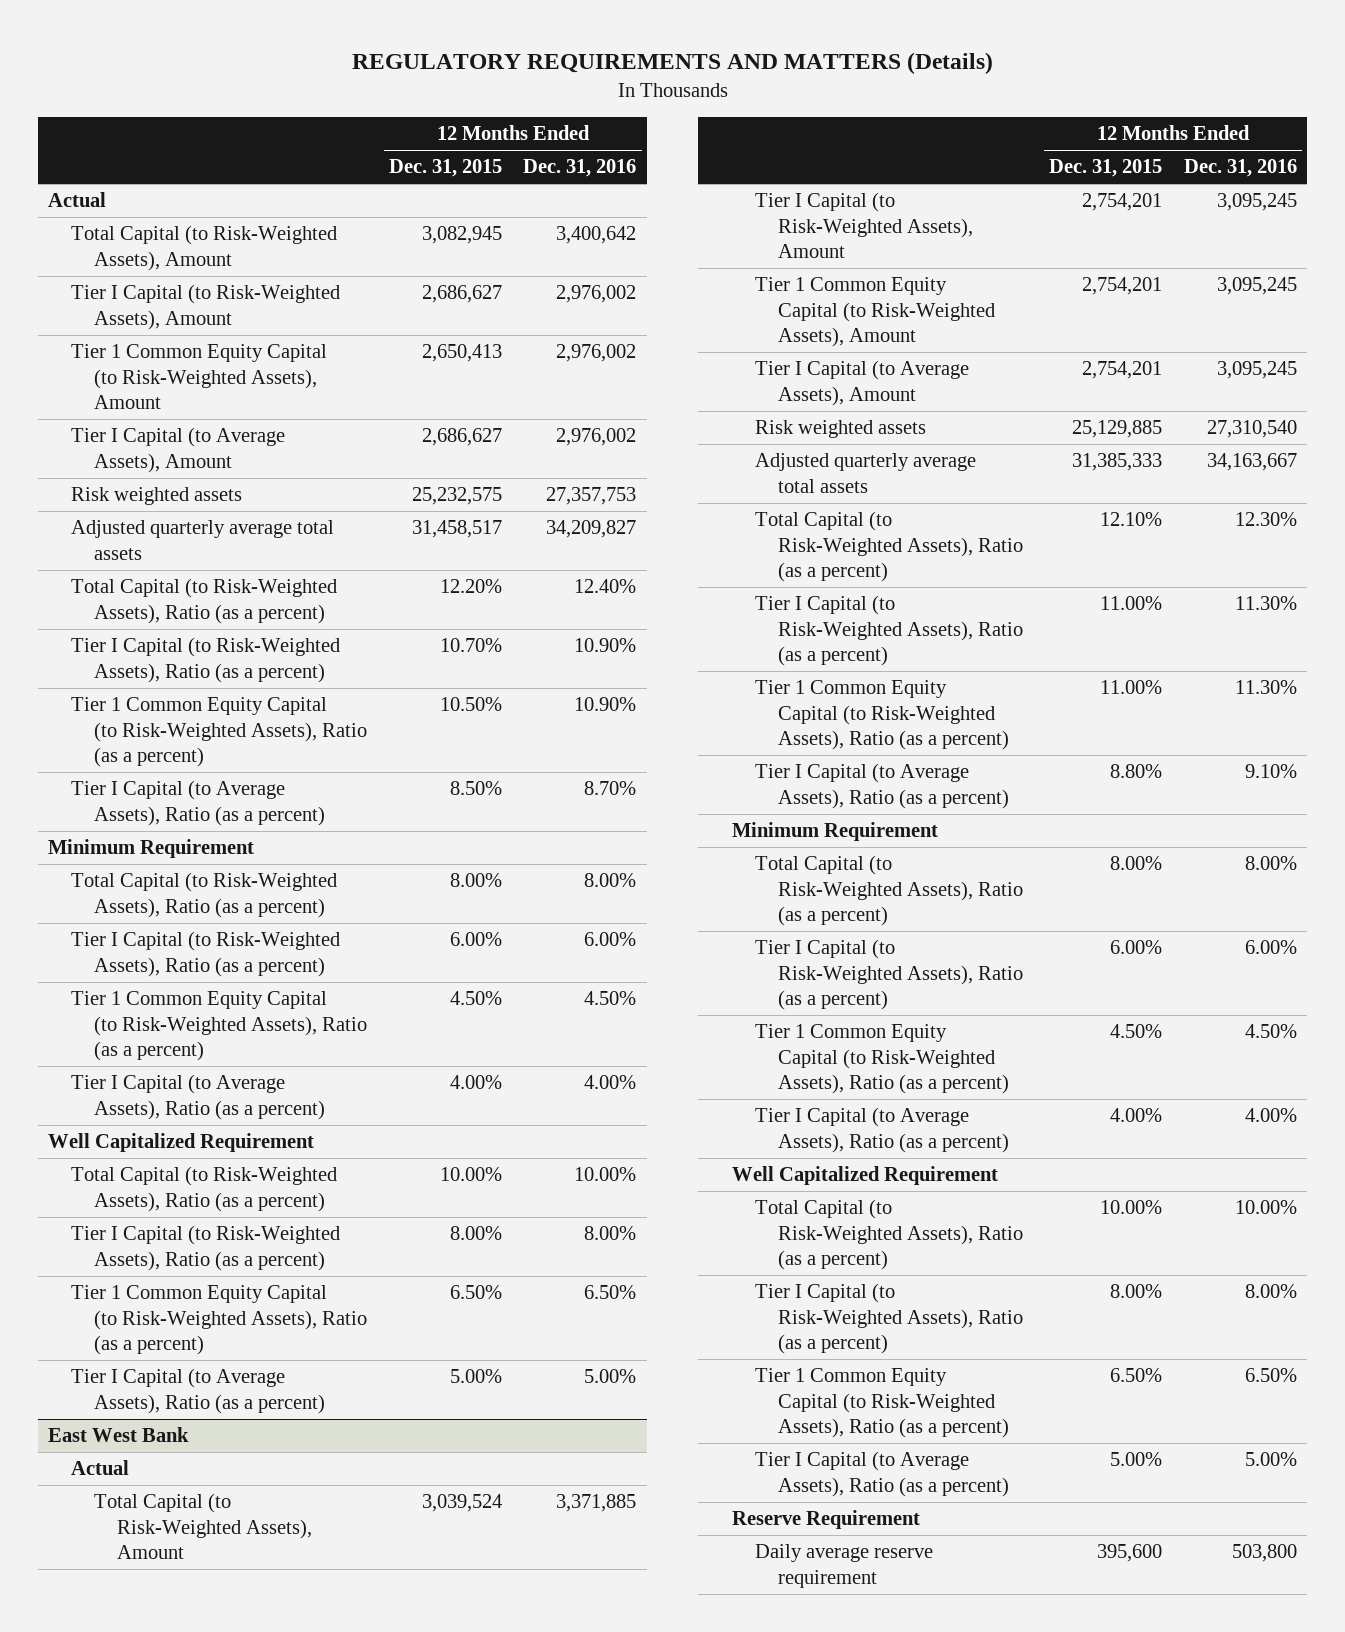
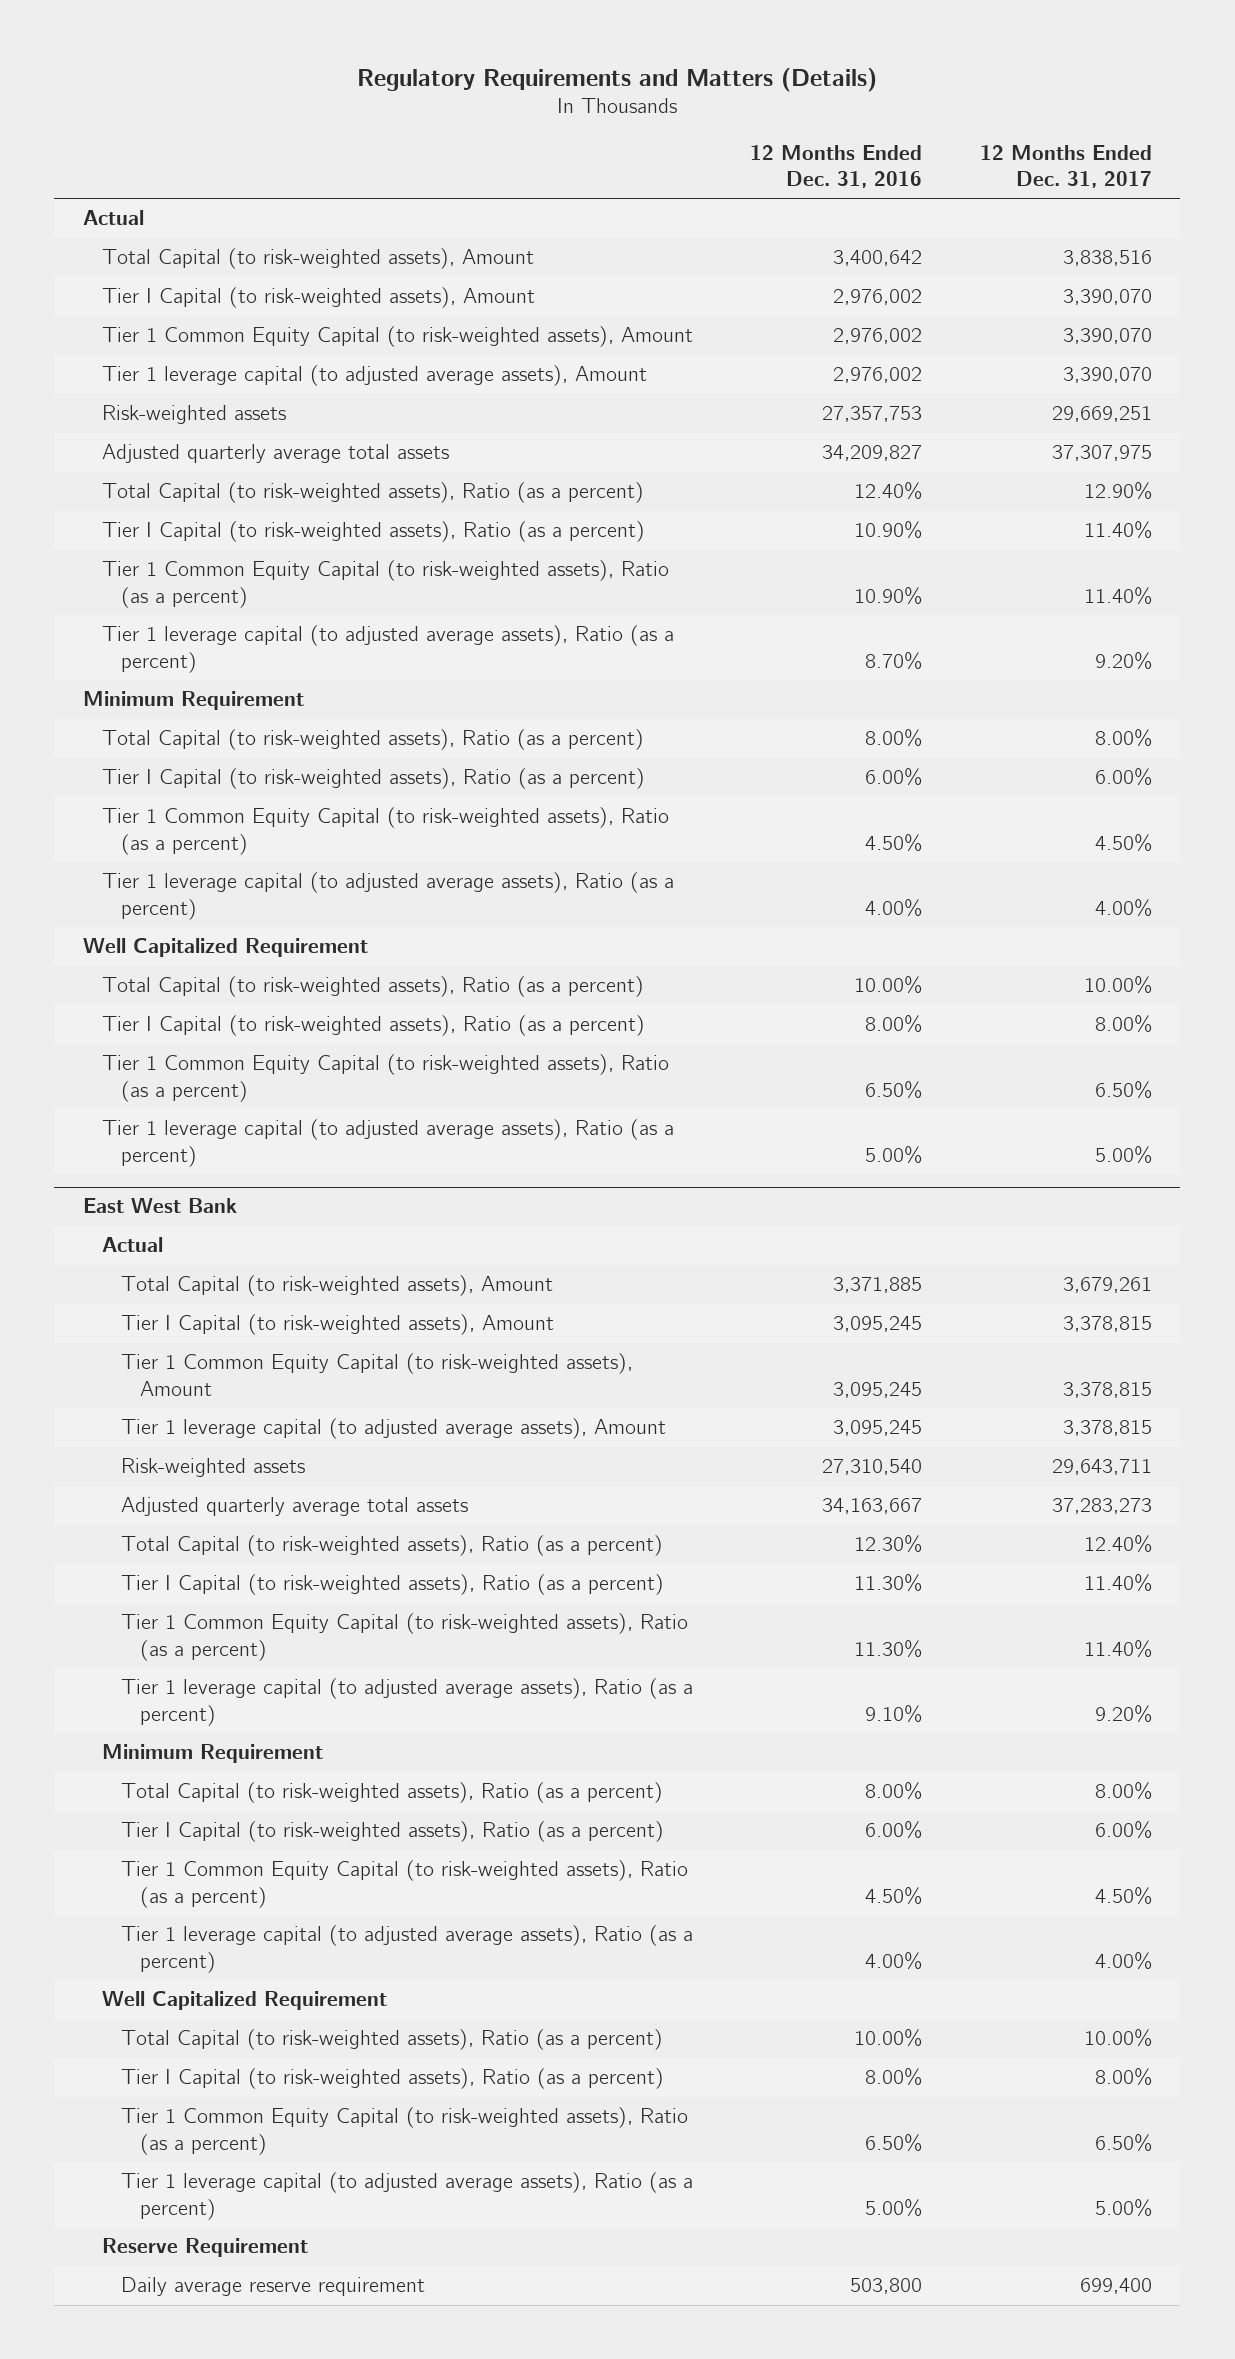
[351,52,993,75] REGULATORY REQUIREMENTS AND MATTERS (Details) -> [357,67,878,92] Regulatory Requirements and Matters (Details)
[388,159,502,178] Dec. 31, 2015 -> none
none -> [979,144,1152,189] 12 Months Ended Dec. 31, 2017
[71,225,338,271] Total Capital (to Risk-Weighted Assets), Amount -> [101,248,534,270] Total Capital (to risk-weighted assets), Amount
[71,284,341,330] Tier I Capital (to Risk-Weighted Assets), Amount -> [101,287,535,309] Tier I Capital (to risk-weighted assets), Amount
[71,344,328,410] Tier 1 Common Equity Capital (to Risk-Weighted Assets), Amount -> [101,326,693,348] Tier 1 Common Equity Capital (to risk-weighted assets), Amount
[71,427,286,473] Tier I Capital (to Average Assets), Amount -> [101,365,647,387] Tier 1 leverage capital (to adjusted average assets), Amount
[71,487,243,506] Risk weighted assets -> [101,405,286,425] Risk-weighted assets
[71,578,338,624] Total Capital (to Risk-Weighted Assets), Ratio (as a percent) -> [101,482,644,504] Total Capital (to risk-weighted assets), Ratio (as a percent)
[71,637,341,683] Tier I Capital (to Risk-Weighted Assets), Ratio (as a percent) -> [101,521,645,543] Tier I Capital (to risk-weighted assets), Ratio (as a percent)
[71,697,368,768] Tier 1 Common Equity Capital (to Risk-Weighted Assets), Ratio (as a percent) -> [101,560,669,608] Tier 1 Common Equity Capital (to risk-weighted assets), Ratio (as a percent)
[71,780,326,826] Tier I Capital (to Average Assets), Ratio (as a percent) -> [101,625,674,673] Tier 1 leverage capital (to adjusted average assets), Ratio (as a percent)
[71,872,338,918] Total Capital (to Risk-Weighted Assets), Ratio (as a percent) -> [101,729,644,751] Total Capital (to risk-weighted assets), Ratio (as a percent)
[71,931,341,977] Tier I Capital (to Risk-Weighted Assets), Ratio (as a percent) -> [101,768,645,790] Tier I Capital (to risk-weighted assets), Ratio (as a percent)
[71,991,368,1062] Tier 1 Common Equity Capital (to Risk-Weighted Assets), Ratio (as a percent) -> [101,807,669,855] Tier 1 Common Equity Capital (to risk-weighted assets), Ratio (as a percent)
[71,1074,326,1120] Tier I Capital (to Average Assets), Ratio (as a percent) -> [101,872,674,920] Tier 1 leverage capital (to adjusted average assets), Ratio (as a percent)
[71,1166,338,1212] Total Capital (to Risk-Weighted Assets), Ratio (as a percent) -> [101,976,644,998] Total Capital (to risk-weighted assets), Ratio (as a percent)
[71,1225,341,1271] Tier I Capital (to Risk-Weighted Assets), Ratio (as a percent) -> [101,1015,645,1037] Tier I Capital (to risk-weighted assets), Ratio (as a percent)
[71,1285,368,1356] Tier 1 Common Equity Capital (to Risk-Weighted Assets), Ratio (as a percent) -> [101,1054,669,1102] Tier 1 Common Equity Capital (to risk-weighted assets), Ratio (as a percent)
[71,1368,326,1414] Tier I Capital (to Average Assets), Ratio (as a percent) -> [101,1119,674,1167] Tier 1 leverage capital (to adjusted average assets), Ratio (as a percent)
[94,1493,313,1560] Total Capital (to Risk-Weighted Assets), Amount -> [120,1275,553,1297] Total Capital (to risk-weighted assets), Amount
[754,192,973,259] Tier I Capital (to Risk-Weighted Assets), Amount -> [120,1314,554,1336] Tier I Capital (to risk-weighted assets), Amount
[754,277,995,348] Tier 1 Common Equity Capital (to Risk-Weighted Assets), Amount -> [120,1353,633,1396] Tier 1 Common Equity Capital (to risk-weighted assets), Amount
[754,360,969,406] Tier I Capital (to Average Assets), Amount -> [120,1418,666,1440] Tier 1 leverage capital (to adjusted average assets), Amount
[754,420,926,439] Risk weighted assets -> [120,1458,305,1478] Risk-weighted assets
[754,511,1023,583] Total Capital (to Risk-Weighted Assets), Ratio (as a percent) -> [120,1535,663,1557] Total Capital (to risk-weighted assets), Ratio (as a percent)
[754,595,1023,667] Tier I Capital (to Risk-Weighted Assets), Ratio (as a percent) -> [120,1574,664,1596] Tier I Capital (to risk-weighted assets), Ratio (as a percent)
[754,680,1009,751] Tier 1 Common Equity Capital (to Risk-Weighted Assets), Ratio (as a percent) -> [120,1613,688,1661] Tier 1 Common Equity Capital (to risk-weighted assets), Ratio (as a percent)
[754,763,1009,809] Tier I Capital (to Average Assets), Ratio (as a percent) -> [120,1678,693,1726] Tier 1 leverage capital (to adjusted average assets), Ratio (as a percent)
[754,855,1023,927] Total Capital (to Risk-Weighted Assets), Ratio (as a percent) -> [120,1782,663,1804] Total Capital (to risk-weighted assets), Ratio (as a percent)
[754,939,1023,1011] Tier I Capital (to Risk-Weighted Assets), Ratio (as a percent) -> [120,1821,664,1843] Tier I Capital (to risk-weighted assets), Ratio (as a percent)
[754,1024,1009,1095] Tier 1 Common Equity Capital (to Risk-Weighted Assets), Ratio (as a percent) -> [120,1860,688,1908] Tier 1 Common Equity Capital (to risk-weighted assets), Ratio (as a percent)
[754,1107,1009,1153] Tier I Capital (to Average Assets), Ratio (as a percent) -> [120,1925,693,1973] Tier 1 leverage capital (to adjusted average assets), Ratio (as a percent)
[754,1199,1023,1271] Total Capital (to Risk-Weighted Assets), Ratio (as a percent) -> [120,2029,663,2051] Total Capital (to risk-weighted assets), Ratio (as a percent)
[754,1283,1023,1355] Tier I Capital (to Risk-Weighted Assets), Ratio (as a percent) -> [120,2068,664,2090] Tier I Capital (to risk-weighted assets), Ratio (as a percent)
[754,1368,1009,1439] Tier 1 Common Equity Capital (to Risk-Weighted Assets), Ratio (as a percent) -> [120,2107,688,2155] Tier 1 Common Equity Capital (to risk-weighted assets), Ratio (as a percent)
[754,1451,1009,1497] Tier I Capital (to Average Assets), Ratio (as a percent) -> [120,2172,693,2220] Tier 1 leverage capital (to adjusted average assets), Ratio (as a percent)

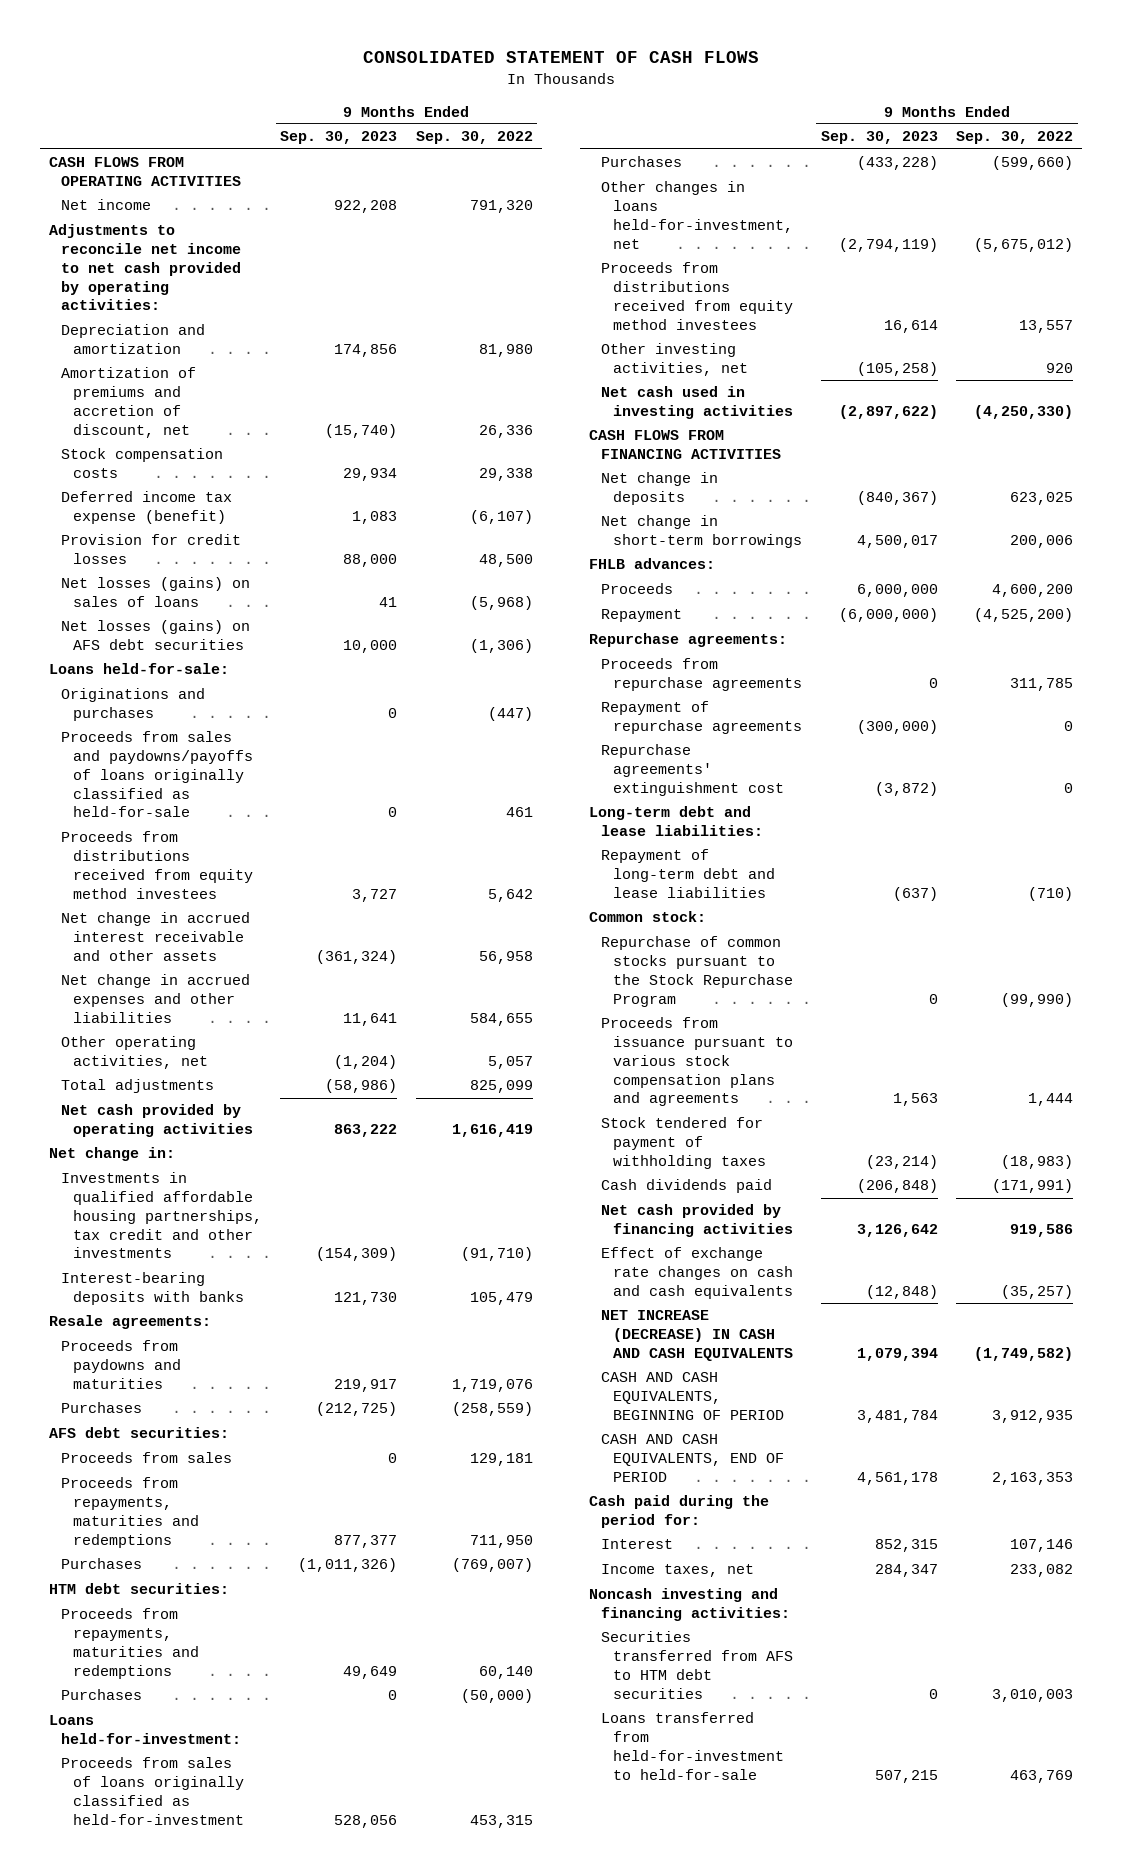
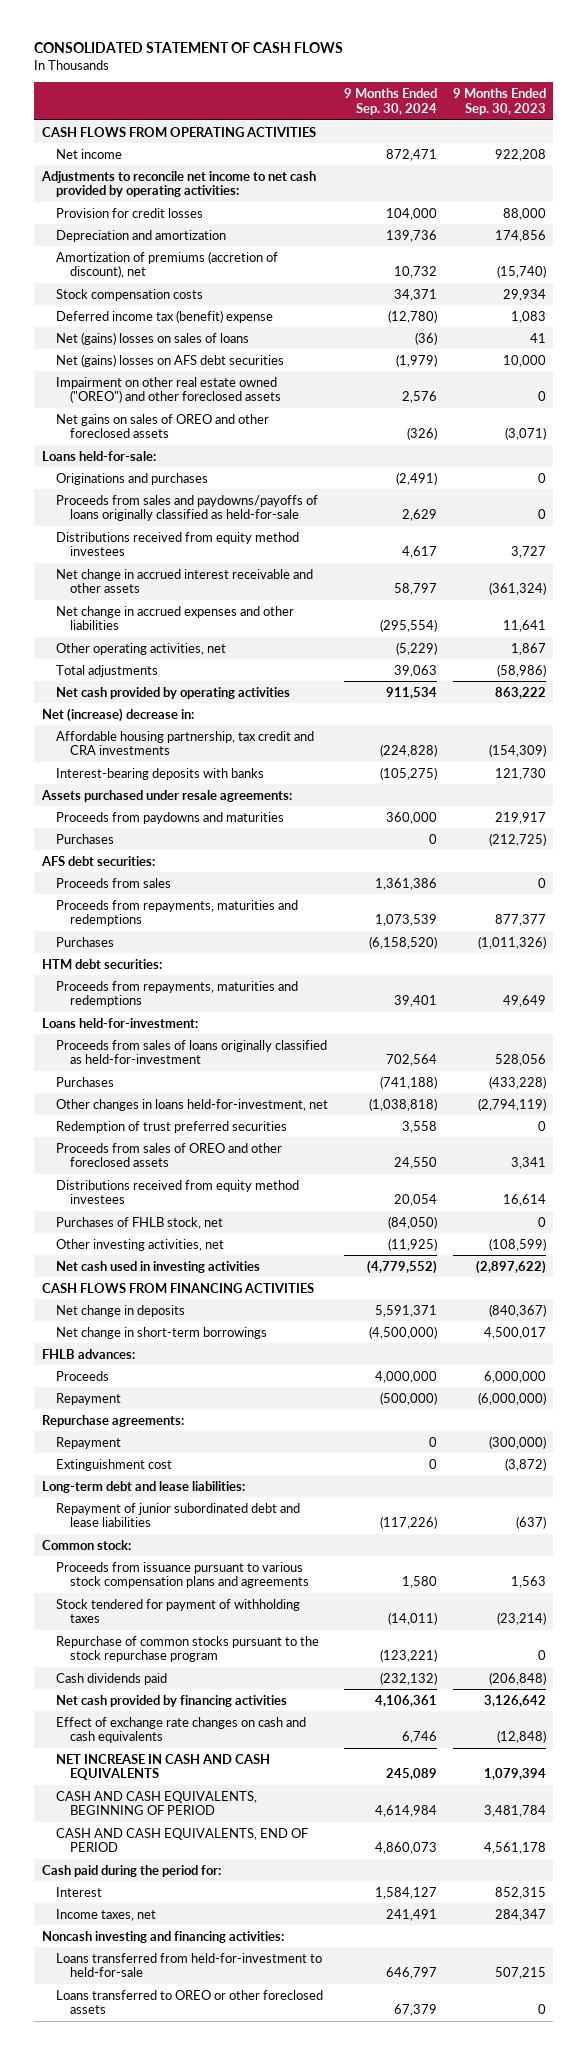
[415,131,533,145] Sep. 30, 2022 -> none
none -> [343,88,437,115] 9 Months Ended Sep. 30, 2024
[60,534,241,565] Provision for credit losses -> [56,207,204,218] Provision for credit losses
[60,367,196,438] Amortization of premiums and accretion of discount, net -> [56,250,279,279] Amortization of premiums (accretion of discount), net
[60,491,232,525] Deferred income tax expense (benefit) -> [56,309,274,323] Deferred income tax (benefit) expense
[60,577,250,608] Net losses (gains) on sales of loans -> [56,331,250,345] Net (gains) losses on sales of loans
[60,620,250,651] Net losses (gains) on AFS debt securities -> [56,353,285,367] Net (gains) losses on AFS debt securities
none -> [56,376,282,404] Impairment on other real estate owned ("OREO") and other foreclosed assets
none -> [56,413,270,439] Net gains on sales of OREO and other foreclosed assets
[60,831,253,899] Proceeds from distributions received from equity method investees -> [56,531,300,557] Distributions received from equity method investees
[334,1055,398,1070] (1,204) -> [510,642,546,655] 1,867
[48,1147,175,1162] Net change in: -> [41,707,194,722] Net (increase) decrease in:
[60,1172,262,1259] Investments in qualified affordable housing partnerships, tax credit and other investments -> [56,730,315,756] Affordable housing partnership, tax credit and CRA investments
[48,1315,211,1330] Resale agreements: -> [40,789,292,802] Assets purchased under resale agreements:
[60,1689,142,1701] Purchases -> none
none -> [56,1120,288,1133] Redemption of trust preferred securities
none -> [56,1142,283,1168] Proceeds from sales of OREO and other foreclosed assets
[601,262,794,330] Proceeds from distributions received from equity method investees -> [56,1179,300,1205] Distributions received from equity method investees
none -> [56,1216,224,1229] Purchases of FHLB stock, net
[856,362,938,377] (105,258) -> [488,1237,546,1251] (108,599)
[601,658,803,692] Proceeds from repurchase agreements -> none
[601,701,803,735] Repayment of repurchase agreements -> [56,1436,122,1449] Repayment
[601,744,785,796] Repurchase agreements' extinguishment cost -> [56,1458,173,1471] Extinguishment cost
[601,849,776,898] Repayment of long-term debt and lease liabilities -> [56,1502,301,1528] Repayment of junior subordinated debt and lease liabilities
[601,936,794,1007] Repurchase of common stocks pursuant to the Stock Repurchase Program -> none
none -> [56,1635,320,1663] Repurchase of common stocks pursuant to the stock repurchase program
[601,1310,794,1361] NET INCREASE (DECREASE) IN CASH AND CASH EQUIVALENTS -> [56,1753,271,1781] NET INCREASE IN CASH AND CASH EQUIVALENTS
[601,1631,794,1699] Securities transferred from AFS to HTM debt securities -> none
none -> [56,1989,324,2015] Loans transferred to OREO or other foreclosed assets

